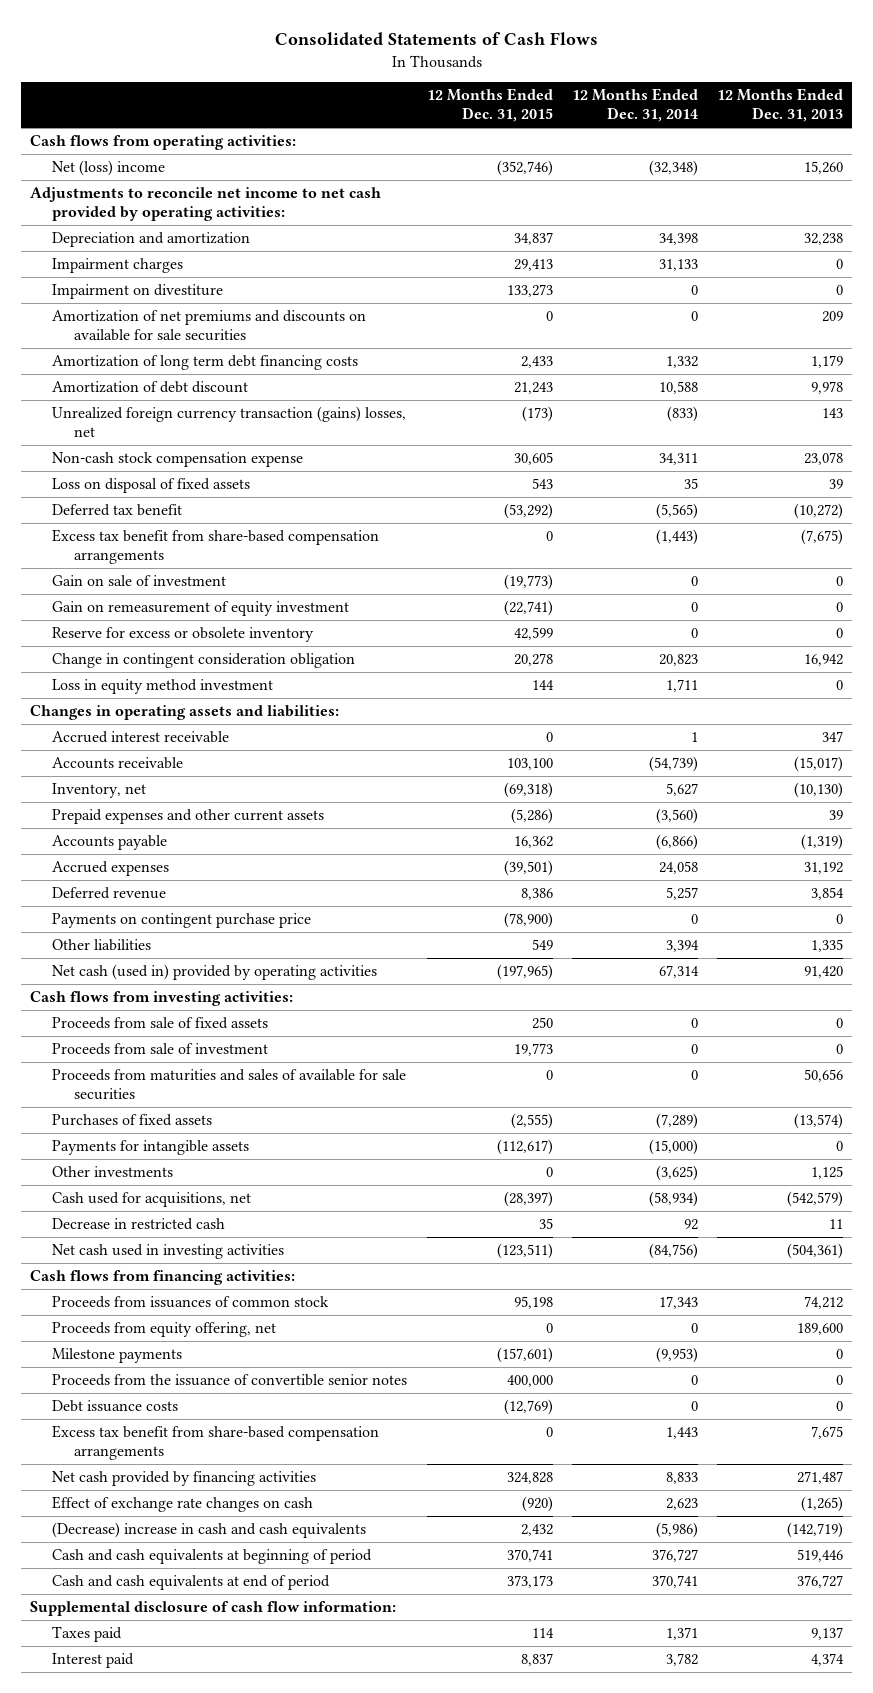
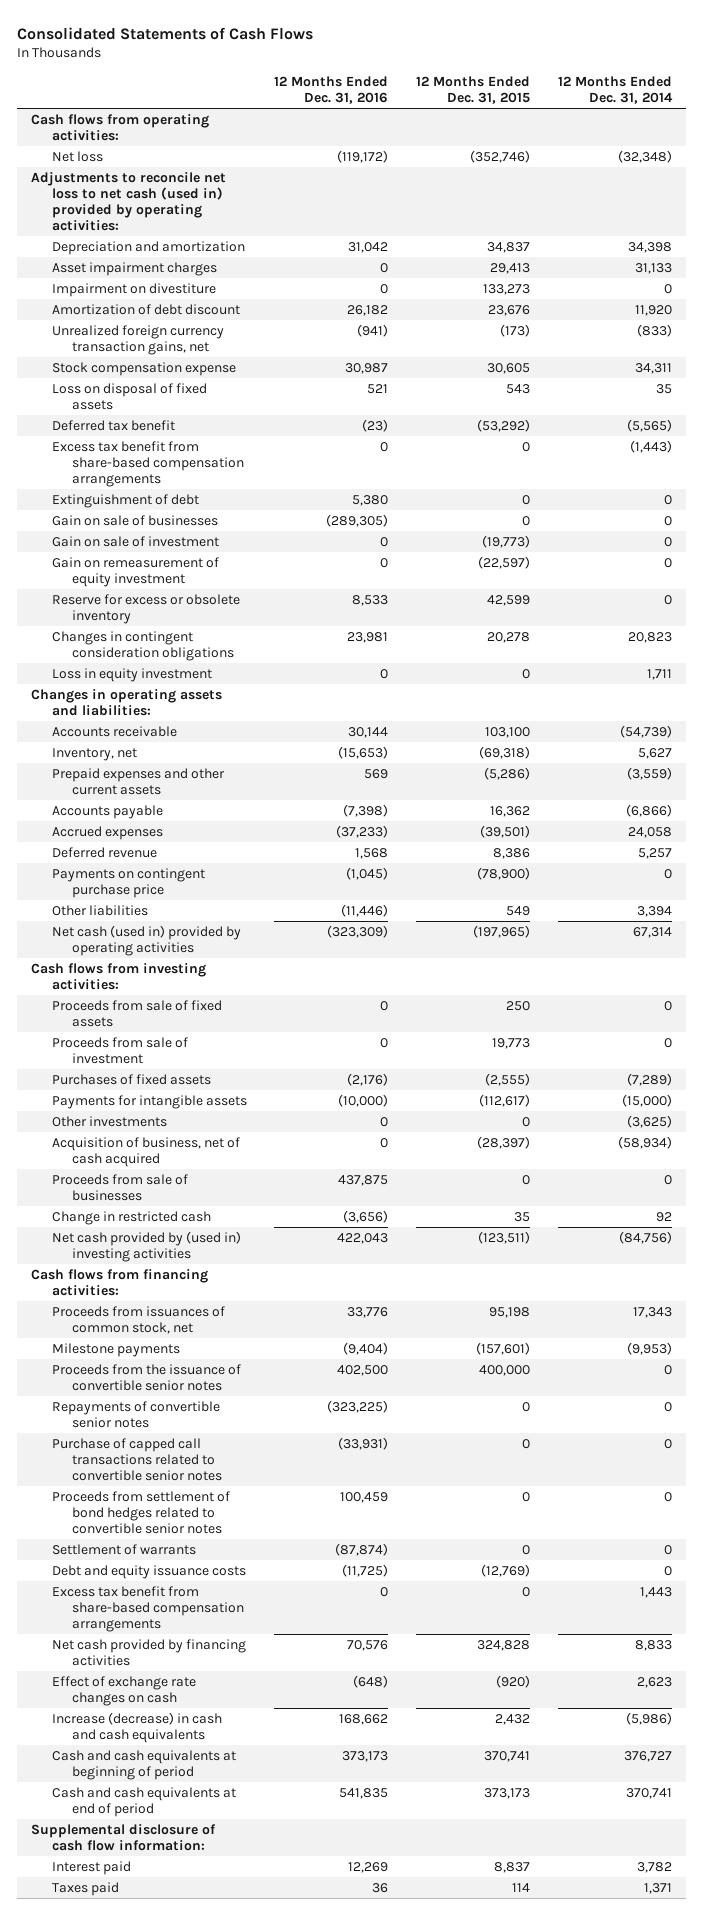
[716,88,843,123] 12 Months Ended Dec. 31, 2013 -> none
none -> [274,75,389,104] 12 Months Ended Dec. 31, 2016
[52,160,166,177] Net (loss) income -> [51,150,103,162] Net loss
[30,187,382,221] Adjustments to reconcile net income to net cash provided by operating activities: -> [31,171,227,232] Adjustments to reconcile net loss to net cash (used in) provided by operating activities:
[52,258,184,274] Impairment charges -> [51,261,217,276] Asset impairment charges
[52,310,367,341] Amortization of net premiums and discounts on available for sale securities -> none
[52,355,359,371] Amortization of long term debt financing costs -> none
[513,382,553,395] 21,243 -> [488,304,531,316] 23,676
[658,381,698,395] 10,588 -> [635,304,673,316] 11,920
[52,406,407,437] Unrealized foreign currency transaction (gains) losses, net -> [51,324,224,355] Unrealized foreign currency transaction gains, net
[52,452,304,468] Non-cash stock compensation expense -> [51,361,236,376] Stock compensation expense
none -> [51,493,199,508] Extinguishment of debt
none -> [51,514,218,526] Gain on sale of businesses
[503,600,553,617] (22,741) -> [478,555,531,569] (22,597)
[52,653,356,669] Change in contingent consideration obligation -> [51,630,234,661] Changes in contingent consideration obligations
[52,679,274,695] Loss in equity method investment -> [51,667,212,682] Loss in equity investment
[531,680,554,691] 144 -> [522,668,531,679] 0
[52,731,230,744] Accrued interest receivable -> none
[655,808,698,825] (3,560) -> [627,766,673,780] (3,559)
[52,1069,407,1100] Proceeds from maturities and sales of available for sale securities -> none
[52,1192,252,1208] Cash used for acquisitions, net -> [51,1136,240,1167] Acquisition of business, net of cash acquired
none -> [51,1173,188,1201] Proceeds from sale of businesses
[52,1218,226,1231] Decrease in restricted cash -> [51,1210,211,1225] Change in restricted cash
[52,1244,285,1260] Net cash used in investing activities -> [51,1230,241,1262] Net cash provided by (used in) investing activities
[52,1322,277,1338] Proceeds from equity offering, net -> none
[52,1296,330,1309] Proceeds from issuances of common stock -> [51,1305,225,1334] Proceeds from issuances of common stock, net
none -> [51,1400,220,1428] Repayments of convertible senior notes
none -> [51,1437,222,1482] Purchase of capped call transactions related to convertible senior notes
none -> [51,1490,230,1535] Proceeds from settlement of bond hedges related to convertible senior notes
none -> [51,1543,196,1555] Settlement of warrants
[52,1400,179,1413] Debt issuance costs -> [51,1564,246,1579] Debt and equity issuance costs
[52,1522,367,1539] (Decrease) increase in cash and cash equivalents -> [51,1711,222,1743] Increase (decrease) in cash and cash equivalents
[52,1626,123,1643] Taxes paid -> [51,1881,119,1896] Taxes paid

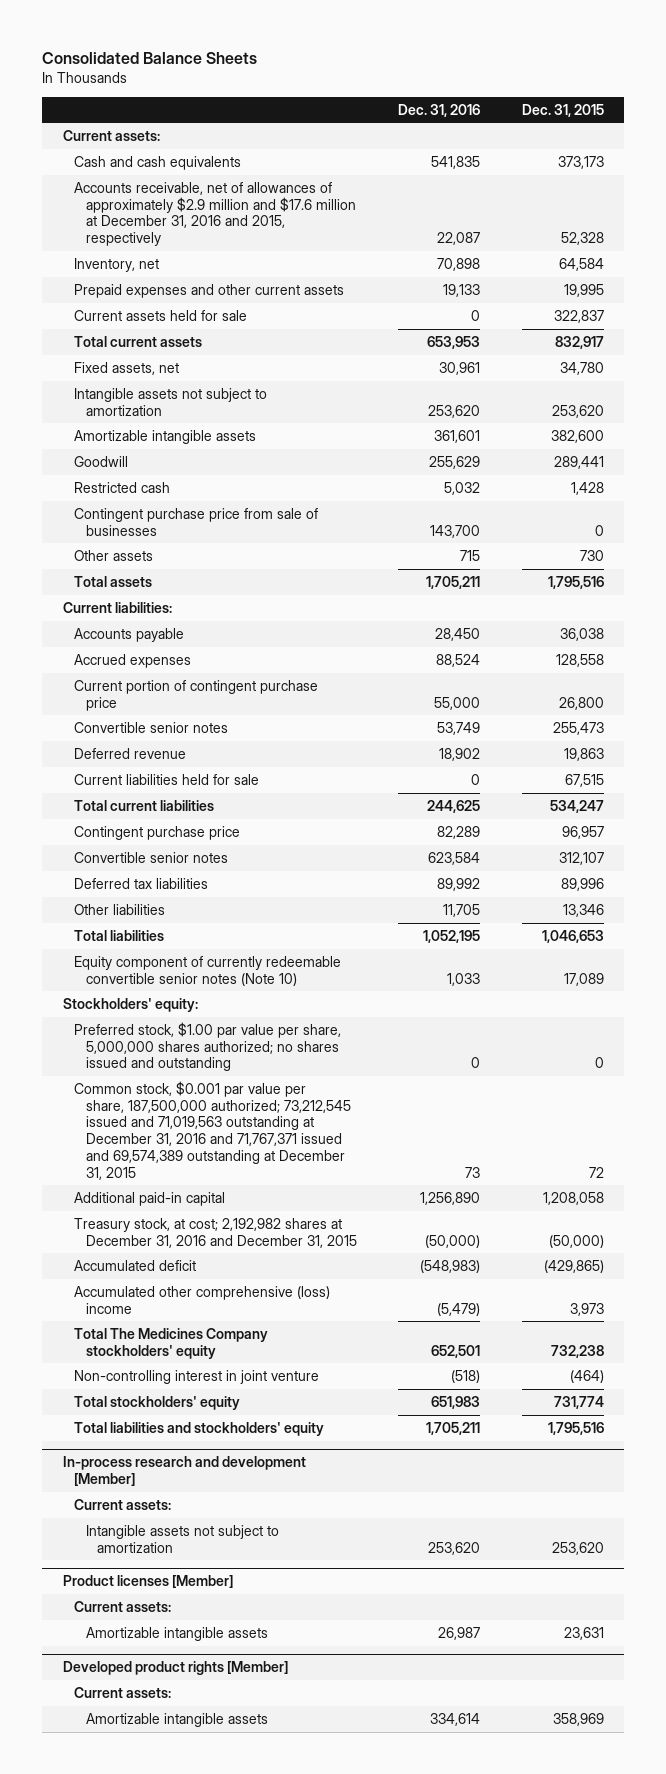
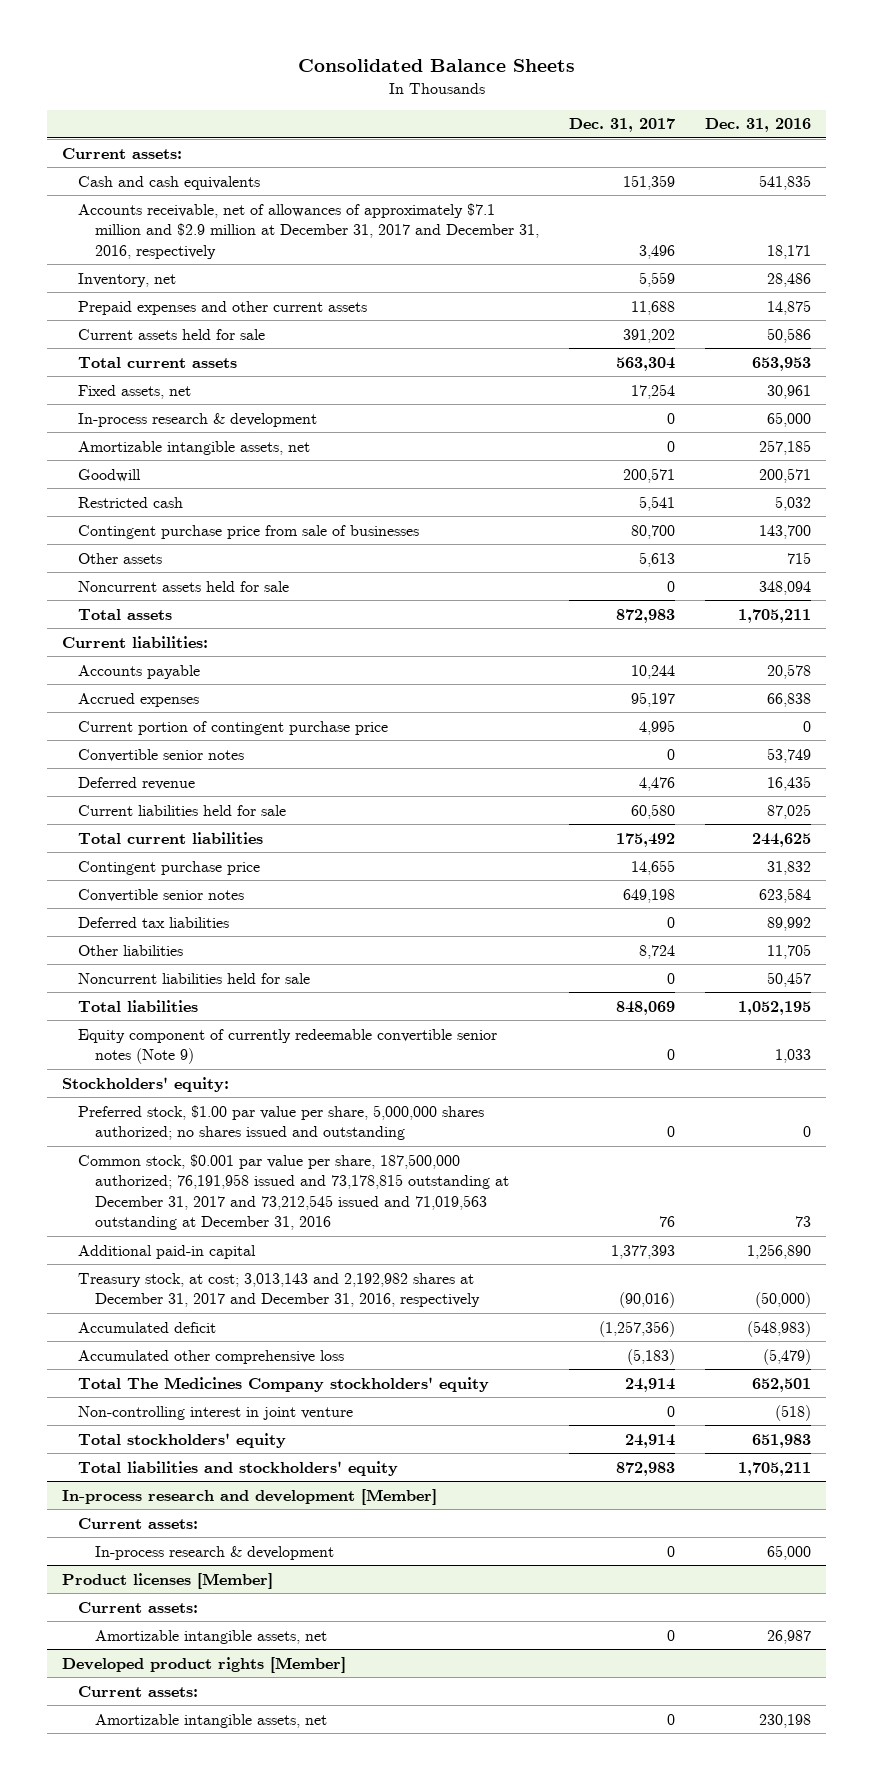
[521,103,604,117] Dec. 31, 2015 -> none
none -> [568,118,675,133] Dec. 31, 2017
[74,181,356,247] Accounts receivable, net of allowances of approximately $2.9 million and $17.6 million at December 31, 2016 and 2015, respectively -> [78,202,539,259] Accounts receivable, net of allowances of approximately $7.1 million and $2.9 million at December 31, 2017 and December 31, 2016, respectively
[437,232,481,246] 22,087 -> [767,244,812,259] 18,171
[437,257,481,271] 70,898 -> [767,272,812,287] 28,486
[443,283,481,297] 19,133 -> [767,299,812,315] 14,875
[471,309,481,321] 0 -> [767,327,812,343] 50,586
[74,387,268,416] Intangible assets not subject to amortization -> none
none -> [78,412,318,427] In-process research & development
[74,429,257,444] Amortizable intangible assets -> [78,440,311,455] Amortizable intangible assets, net
[434,429,481,443] 361,601 -> [759,439,812,455] 257,185
[429,455,481,469] 255,629 -> [759,467,812,483] 200,571
none -> [78,580,290,592] Noncurrent assets held for sale
[435,627,481,641] 28,450 -> [767,663,812,679] 20,578
[436,653,481,667] 88,524 -> [767,692,812,707] 66,838
[434,696,481,710] 55,000 -> [803,720,812,732] 0
[439,747,481,761] 18,902 -> [767,775,812,791] 16,435
[471,773,481,785] 0 -> [767,803,812,819] 87,025
[437,825,481,839] 82,289 -> [767,860,812,875] 31,832
none -> [78,972,311,984] Noncurrent liabilities held for sale
[74,955,342,986] Equity component of currently redeemable convertible senior notes (Note 10) -> [78,1028,498,1065] Equity component of currently redeemable convertible senior notes (Note 9)
[74,1080,351,1180] Common stock, $0.001 par value per share, 187,500,000 authorized; 73,212,545 issued and 71,019,563 outstanding at December 31, 2016 and 71,767,371 issued and 69,574,389 outstanding at December 31, 2015 -> [78,1153,509,1231] Common stock, $0.001 par value per share, 187,500,000 authorized; 76,191,958 issued and 73,178,815 outstanding at December 31, 2017 and 73,212,545 issued and 71,019,563 outstanding at December 31, 2016
[74,1217,357,1248] Treasury stock, at cost; 2,192,982 shares at December 31, 2016 and December 31, 2015 -> [78,1272,480,1308] Treasury stock, at cost; 3,013,143 and 2,192,982 shares at December 31, 2017 and December 31, 2016, respectively
[74,1285,331,1314] Accumulated other comprehensive (loss) income -> [78,1349,345,1364] Accumulated other comprehensive loss
[85,1524,279,1553] Intangible assets not subject to amortization -> none
none -> [94,1545,334,1560] In-process research & development
[85,1626,268,1641] Amortizable intangible assets -> [94,1629,327,1644] Amortizable intangible assets, net
[85,1712,268,1727] Amortizable intangible assets -> [94,1713,327,1728] Amortizable intangible assets, net
[430,1712,481,1726] 334,614 -> [759,1713,812,1728] 230,198

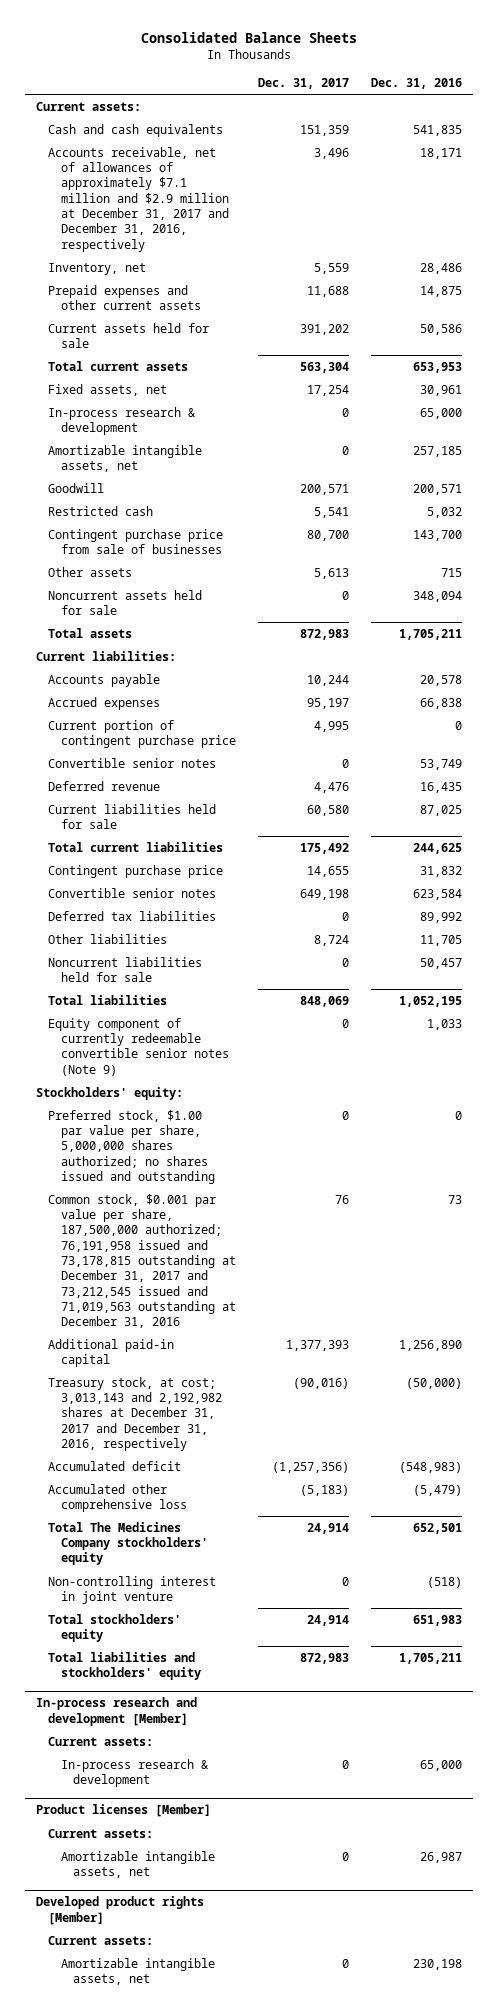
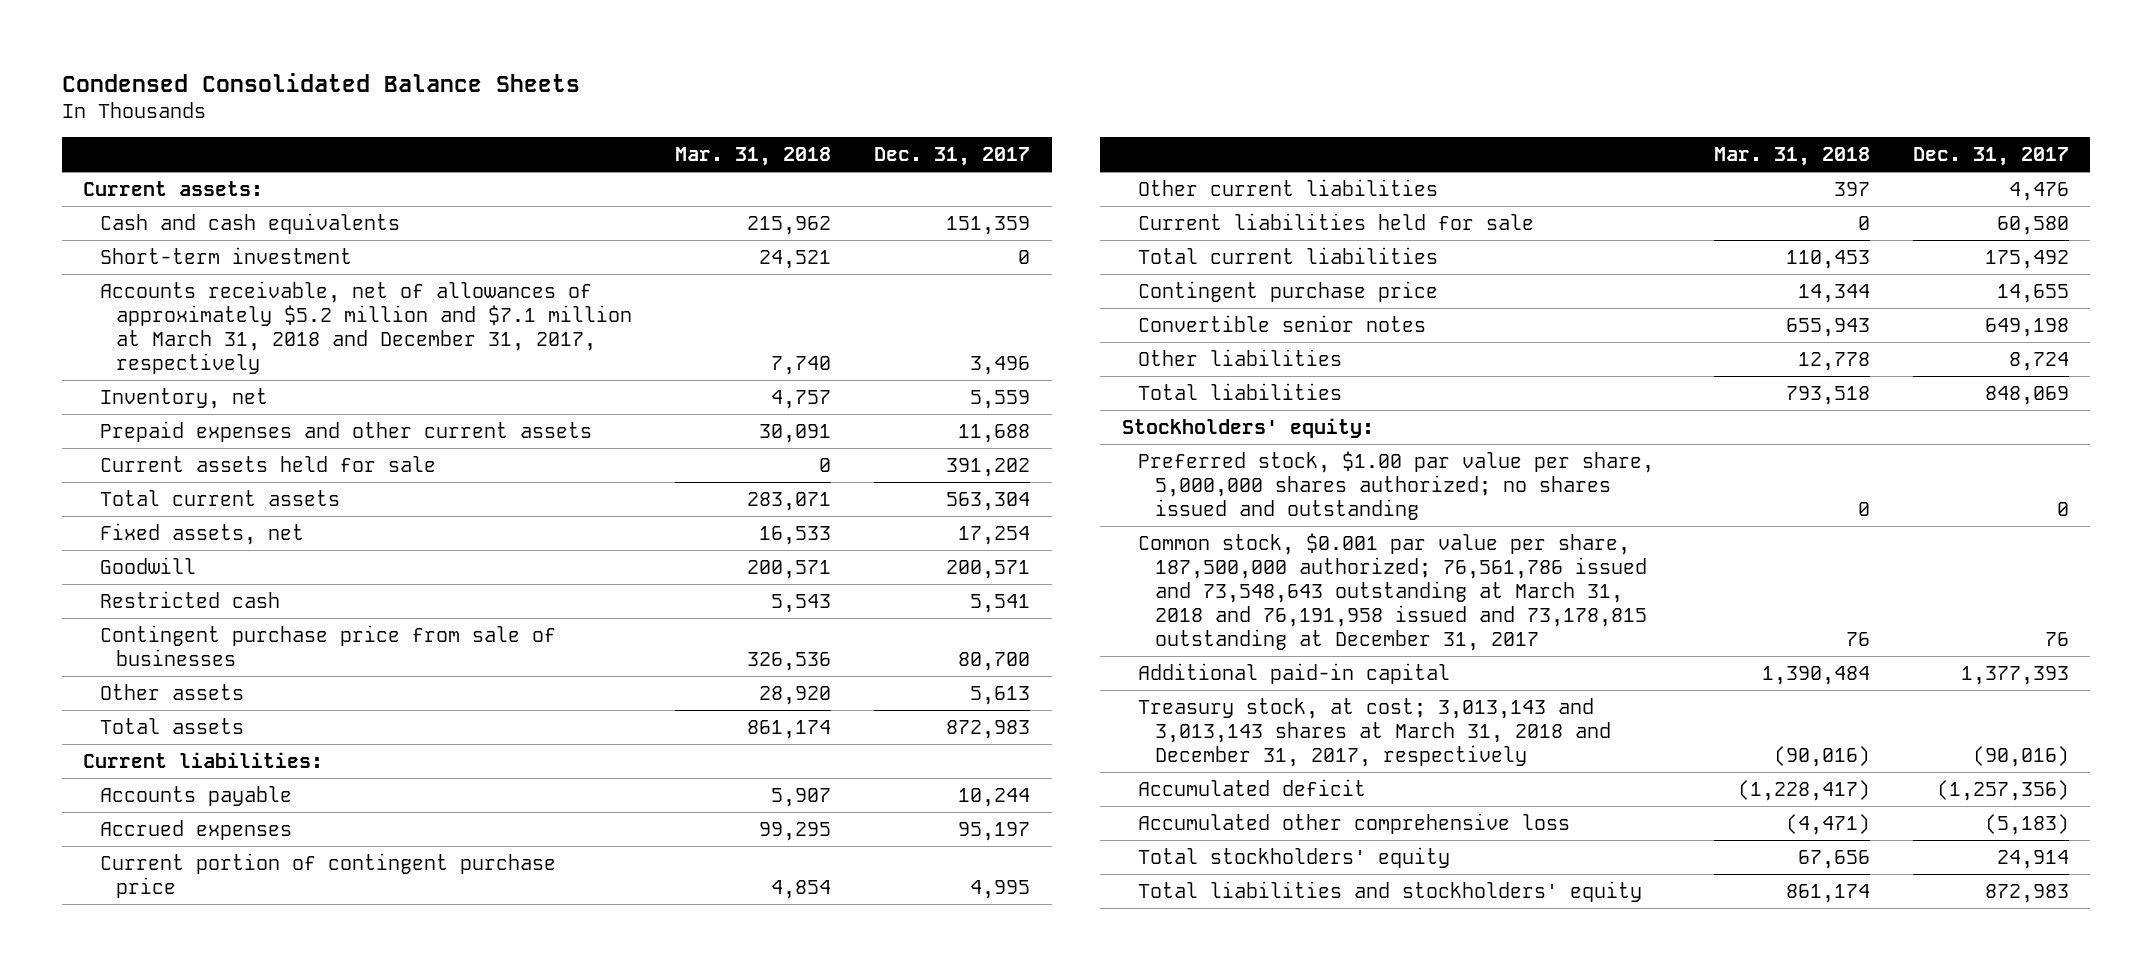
[141,32,358,44] Consolidated Balance Sheets -> [61,72,580,92] Condensed Consolidated Balance Sheets
[371,78,463,90] Dec. 31, 2016 -> none
none -> [675,147,832,167] Mar. 31, 2018
none -> [99,246,352,264] Short-term investment
[48,146,229,252] Accounts receivable, net of allowances of approximately $7.1 million and $2.9 million at December 31, 2017 and December 31, 2016, respectively -> [99,280,633,375] Accounts receivable, net of allowances of approximately $5.2 million and $7.1 million at March 31, 2018 and December 31, 2017, respectively
[48,406,196,436] In-process research & development -> none
[48,444,203,473] Amortizable intangible assets, net -> none
[48,589,203,616] Noncurrent assets held for sale -> none
[48,757,217,768] Convertible senior notes -> none
[48,780,161,791] Deferred revenue -> [1138,178,1439,196] Other current liabilities
[48,910,217,921] Deferred tax liabilities -> none
[48,956,203,983] Noncurrent liabilities held for sale -> none
[48,1017,229,1076] Equity component of currently redeemable convertible senior notes (Note 9) -> none
[48,1193,236,1329] Common stock, $0.001 par value per share, 187,500,000 authorized; 76,191,958 issued and 73,178,815 outstanding at December 31, 2017 and 73,212,545 issued and 71,019,563 outstanding at December 31, 2016 -> [1138,532,1647,652] Common stock, $0.001 par value per share, 187,500,000 authorized; 76,561,786 issued and 73,548,643 outstanding at March 31, 2018 and 76,191,958 issued and 73,178,815 outstanding at December 31, 2017
[48,1376,222,1451] Treasury stock, at cost; 3,013,143 and 2,192,982 shares at December 31, 2017 and December 31, 2016, respectively -> [1138,697,1611,768] Treasury stock, at cost; 3,013,143 and 3,013,143 shares at March 31, 2018 and December 31, 2017, respectively
[48,1521,208,1566] Total The Medicines Company stockholders' equity -> none
[48,1575,217,1605] Non-controlling interest in joint venture -> none
[36,1697,198,1726] In-process research and development [Member] -> none
[48,1736,154,1746] Current assets: -> none
[60,1758,208,1788] In-process research & development -> none
[36,1804,212,1818] Product licenses [Member] -> none
[48,1828,154,1838] Current assets: -> none
[60,1850,215,1879] Amortizable intangible assets, net -> none
[36,1896,205,1925] Developed product rights [Member] -> none
[48,1935,154,1945] Current assets: -> none
[60,1957,215,1986] Amortizable intangible assets, net -> none

